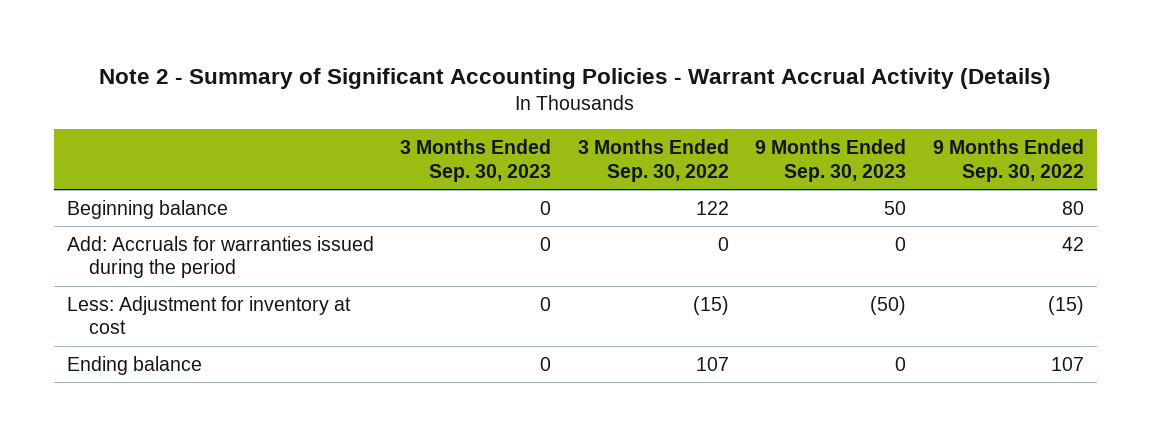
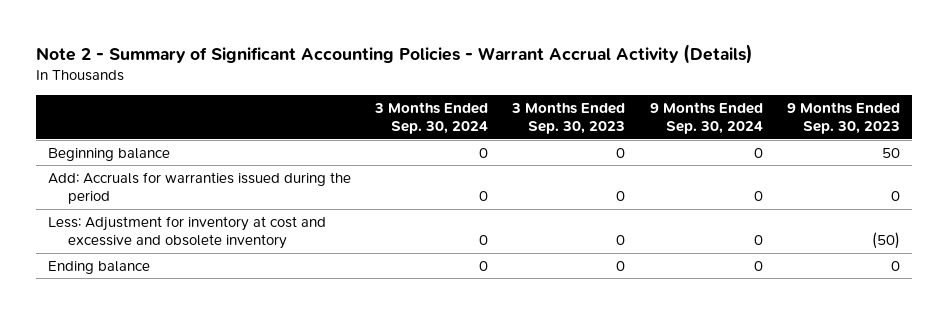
[577,139,729,182] 3 Months Ended Sep. 30, 2022 -> none
[932,139,1084,182] 9 Months Ended Sep. 30, 2022 -> none
none -> [374,102,489,135] 3 Months Ended Sep. 30, 2024
none -> [649,102,763,135] 9 Months Ended Sep. 30, 2024
[66,295,351,335] Less: Adjustment for inventory at cost -> [48,215,327,250] Less: Adjustment for inventory at cost and excessive and obsolete inventory

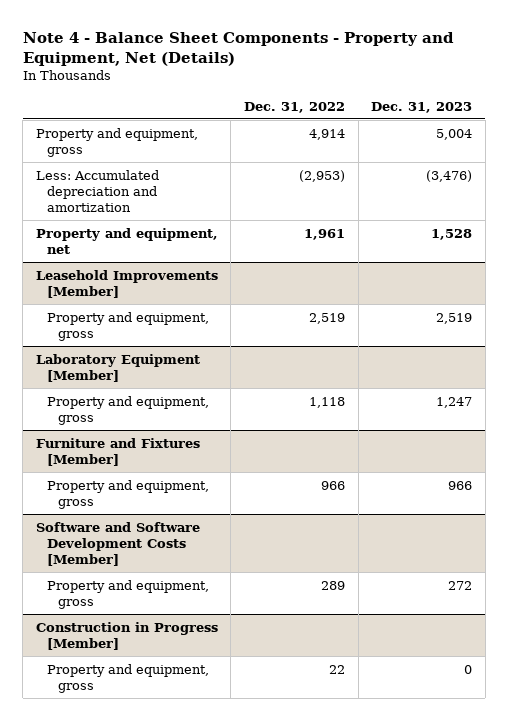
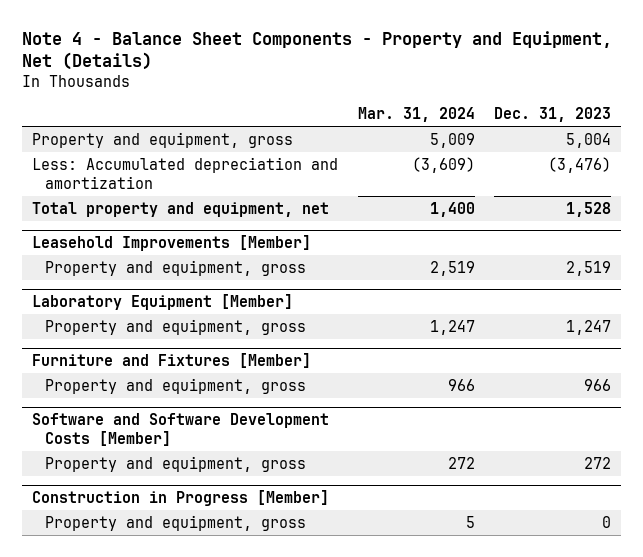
[243,101,345,113] Dec. 31, 2022 -> none
none -> [357,106,475,122] Mar. 31, 2024
[35,227,218,254] Property and equipment, net -> [31,201,329,217] Total property and equipment, net

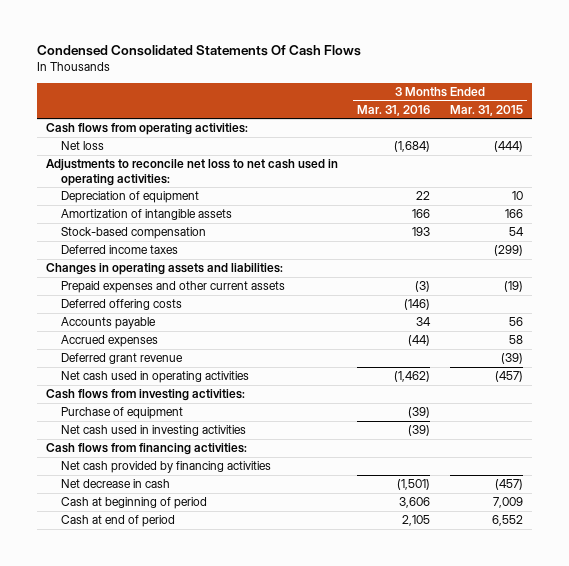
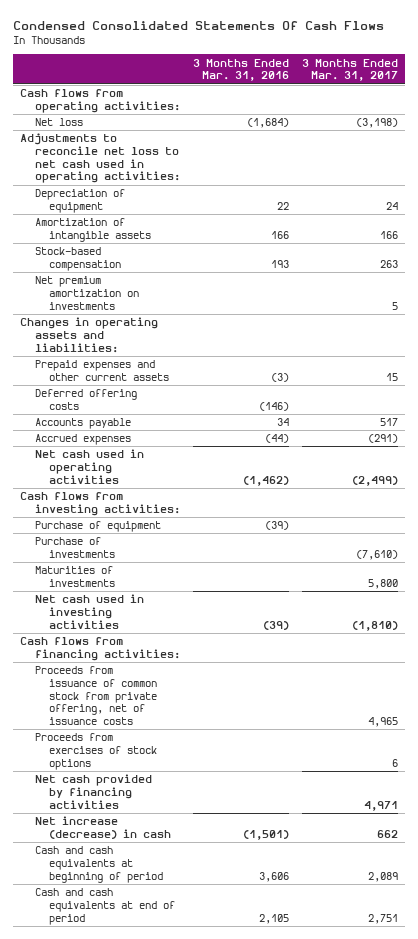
[449,104,523,116] Mar. 31, 2015 -> none
none -> [302,58,399,82] 3 Months Ended Mar. 31, 2017
[61,245,179,255] Deferred income taxes -> none
none -> [34,276,140,310] Net premium amortization on investments
[61,353,184,365] Deferred grant revenue -> none
none -> [34,537,116,558] Purchase of investments
none -> [34,566,116,587] Maturities of investments
none -> [34,666,158,726] Proceeds from issuance of common stock from private offering, net of issuance costs
none -> [34,733,158,770] Proceeds from exercises of stock options
[61,479,171,489] Net decrease in cash -> [34,816,172,839] Net increase (decrease) in cash
[61,497,208,510] Cash at beginning of period -> [34,846,164,883] Cash and cash equivalents at beginning of period
[61,515,176,528] Cash at end of period -> [34,888,176,925] Cash and cash equivalents at end of period

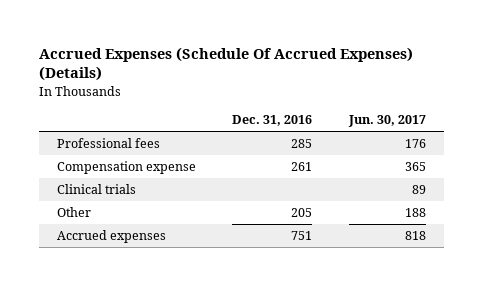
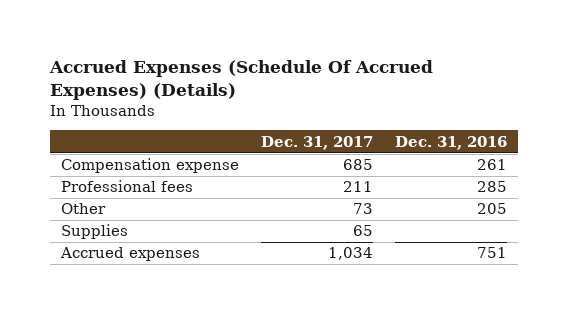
[347,115,426,128] Jun. 30, 2017 -> none
none -> [261,135,374,150] Dec. 31, 2017
[56,183,136,194] Clinical trials -> none
[56,137,160,148] Professional fees -> [61,180,194,193] Professional fees
none -> [61,224,129,240] Supplies

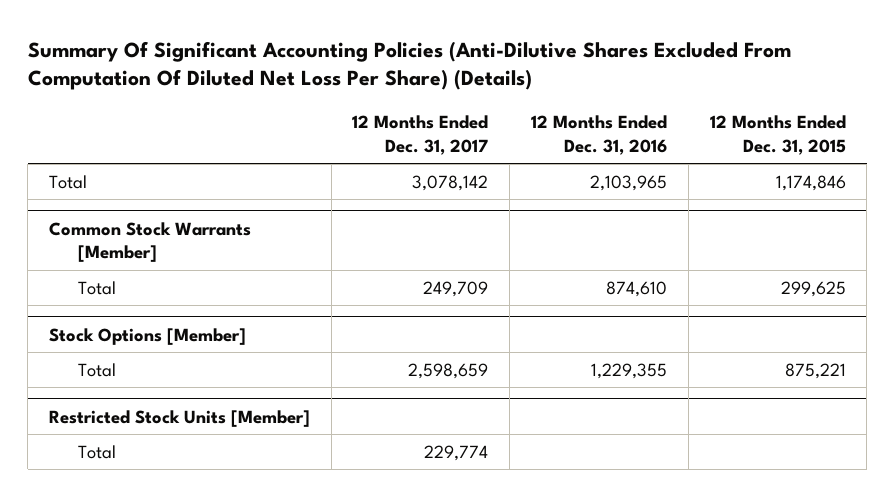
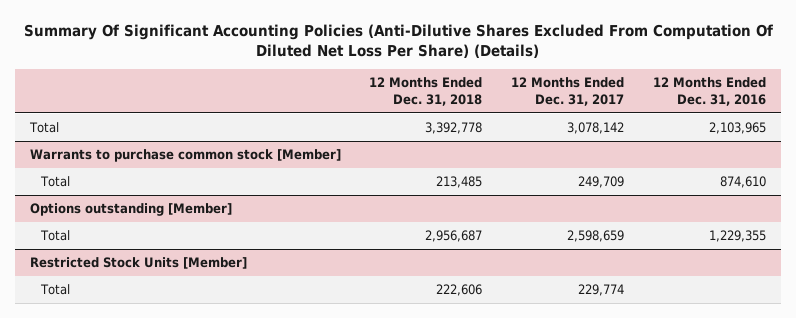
[709,114,846,155] 12 Months Ended Dec. 31, 2015 -> none
none -> [369,77,483,107] 12 Months Ended Dec. 31, 2018
[48,221,251,263] Common Stock Warrants [Member] -> [29,149,341,163] Warrants to purchase common stock [Member]
[48,327,246,345] Stock Options [Member] -> [29,203,232,217] Options outstanding [Member]

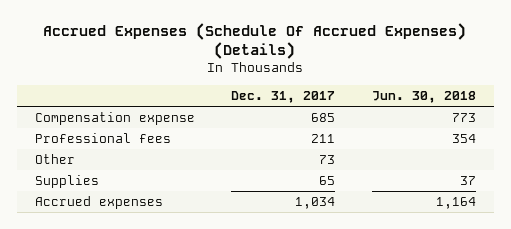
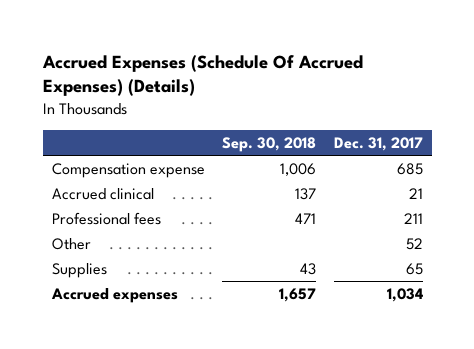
[371,90,476,103] Jun. 30, 2018 -> none
none -> [222,136,317,152] Sep. 30, 2018
none -> [51,188,154,201] Accrued clinical
[319,154,336,164] 73 -> [405,238,423,251] 52

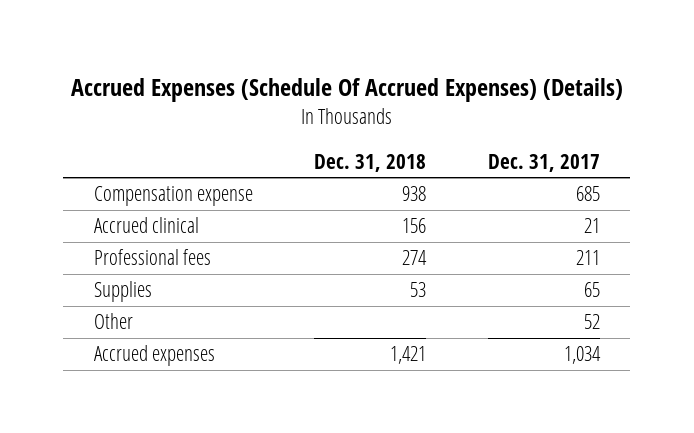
[222,136,317,152] Sep. 30, 2018 -> none
none -> [314,153,427,172] Dec. 31, 2018
[51,238,91,251] Other -> [94,313,134,330] Other

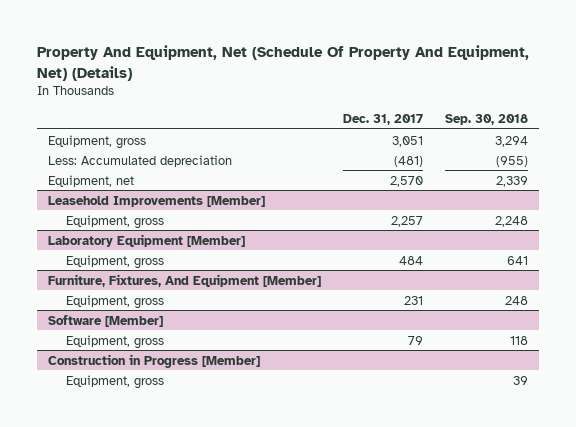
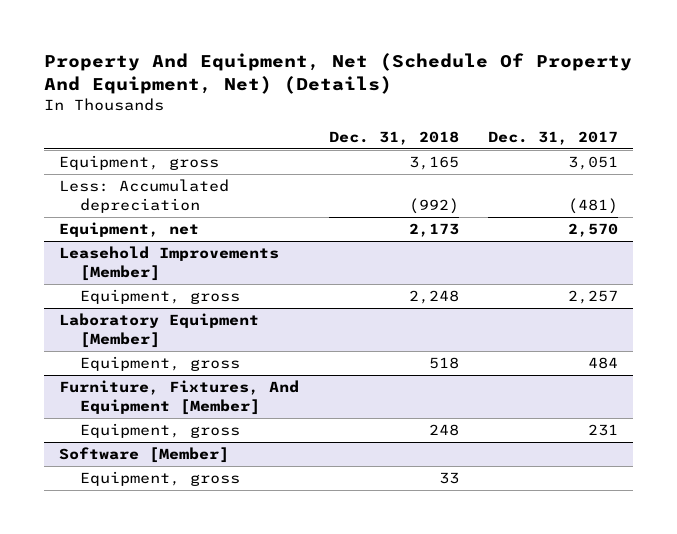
[444,114,528,126] Sep. 30, 2018 -> none
none -> [328,130,459,145] Dec. 31, 2018
[66,334,165,349] Equipment, gross -> none
[47,353,260,368] Construction in Progress [Member] -> none

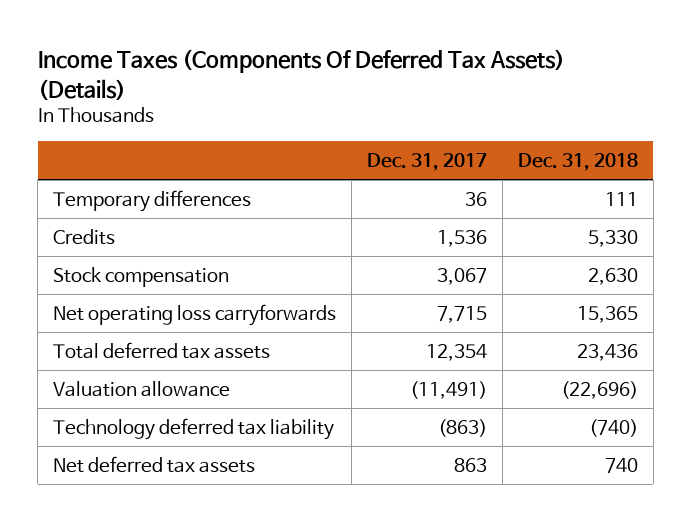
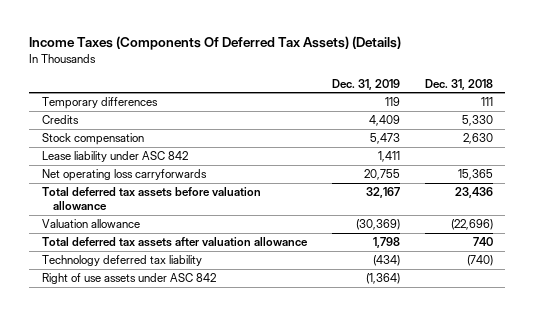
[367,153,488,172] Dec. 31, 2017 -> none
none -> [331,78,400,90] Dec. 31, 2019
none -> [41,151,188,163] Lease liability under ASC 842
[53,341,271,359] Total deferred tax assets -> [41,187,261,211] Total deferred tax assets before valuation allowance
none -> [41,237,308,248] Total deferred tax assets after valuation allowance
[53,455,256,473] Net deferred tax assets -> none
none -> [41,273,216,285] Right of use assets under ASC 842

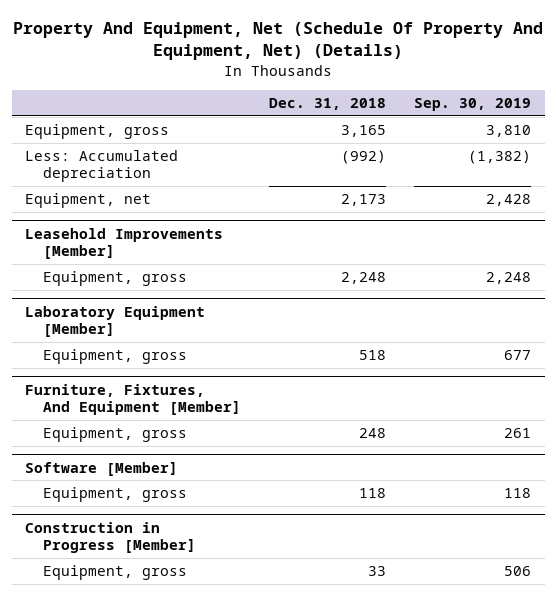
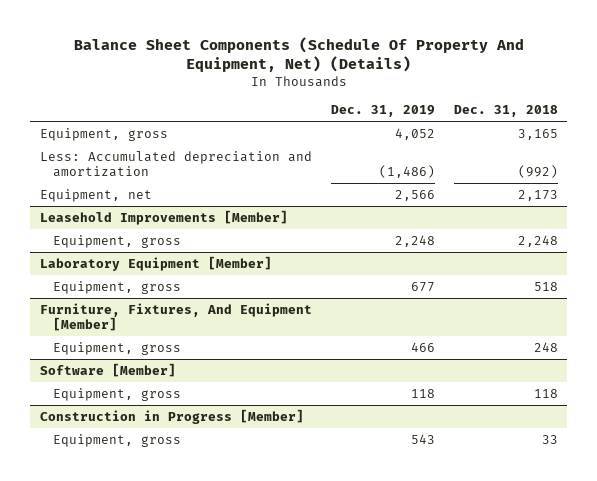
[13,21,544,61] Property And Equipment, Net (Schedule Of Property And Equipment, Net) (Details) -> [73,36,524,73] Balance Sheet Components (Schedule Of Property And Equipment, Net) (Details)
[413,98,531,112] Sep. 30, 2019 -> none
none -> [330,105,435,118] Dec. 31, 2019
[25,150,179,183] Less: Accumulated depreciation -> [39,150,312,177] Less: Accumulated depreciation and amortization

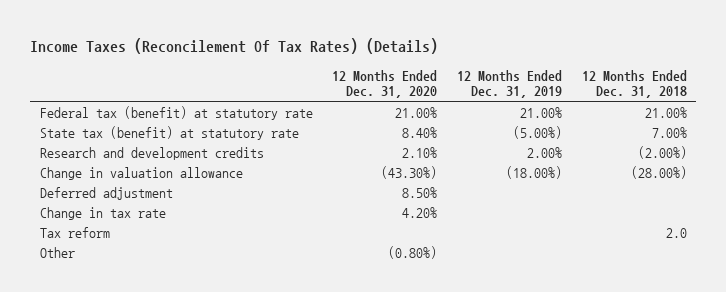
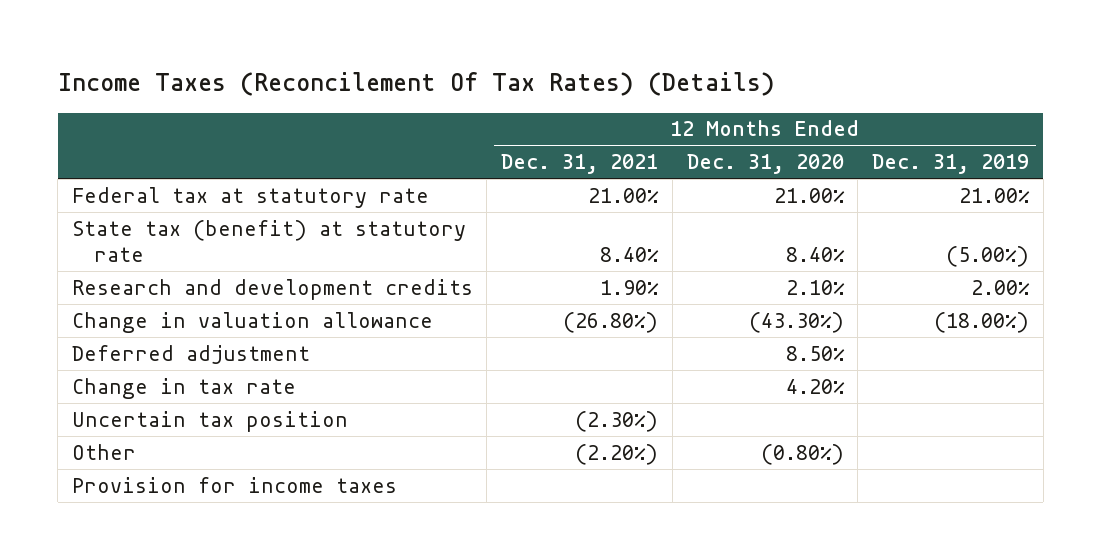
[581,69,687,99] 12 Months Ended Dec. 31, 2018 -> none
none -> [501,154,659,175] Dec. 31, 2021
[39,105,313,120] Federal tax (benefit) at statutory rate -> [71,186,429,208] Federal tax at statutory rate
[39,226,110,238] Tax reform -> none
none -> [71,410,348,432] Uncertain tax position
none -> [71,476,397,493] Provision for income taxes

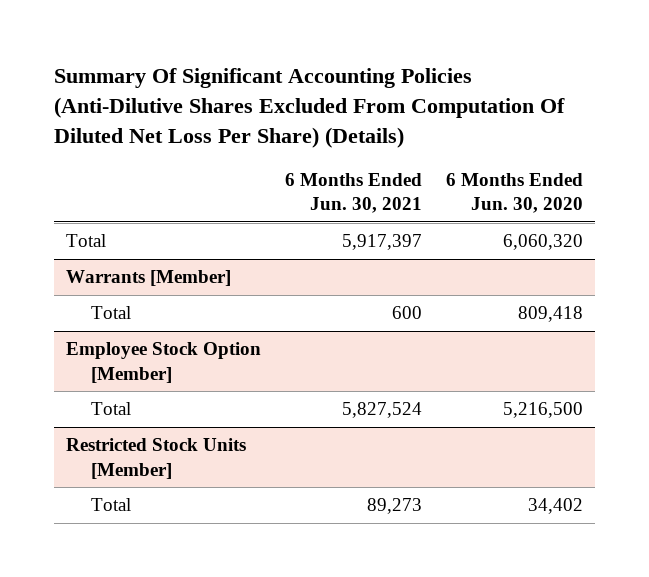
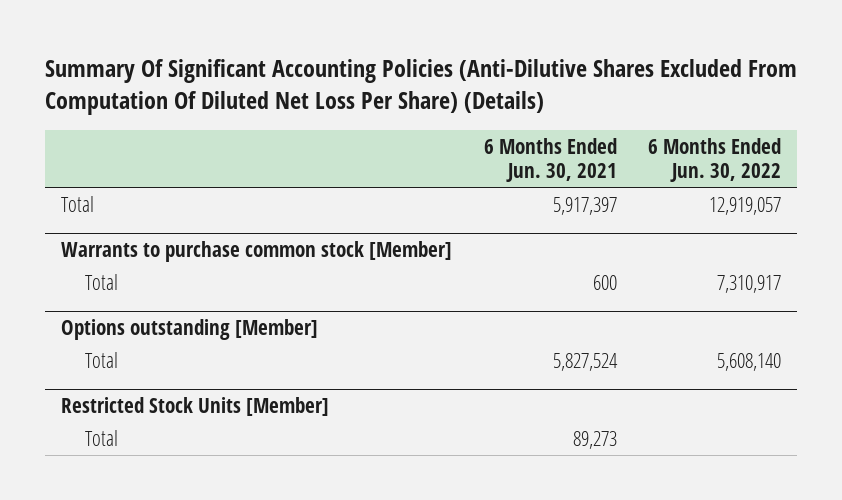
[446,172,584,214] 6 Months Ended Jun. 30, 2020 -> none
none -> [648,137,782,183] 6 Months Ended Jun. 30, 2022
[65,269,231,286] Warrants [Member] -> [60,240,452,262] Warrants to purchase common stock [Member]
[65,341,261,383] Employee Stock Option [Member] -> [60,318,318,340] Options outstanding [Member]

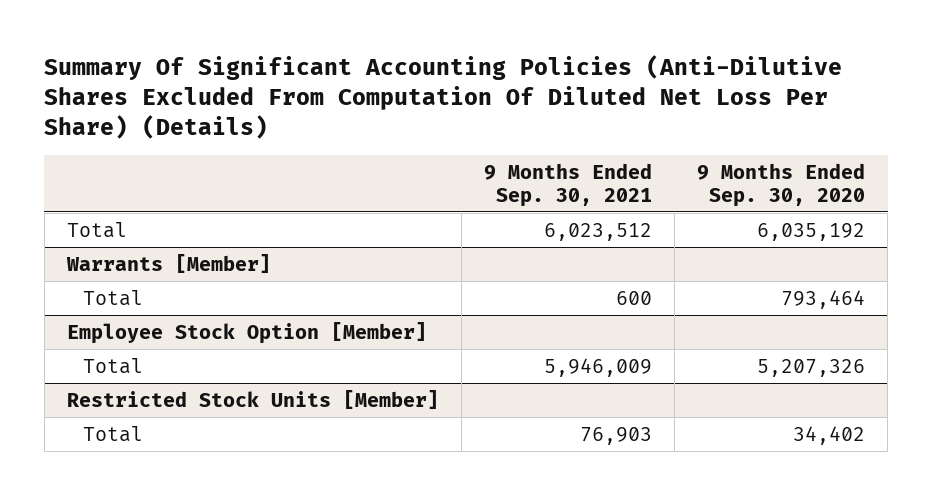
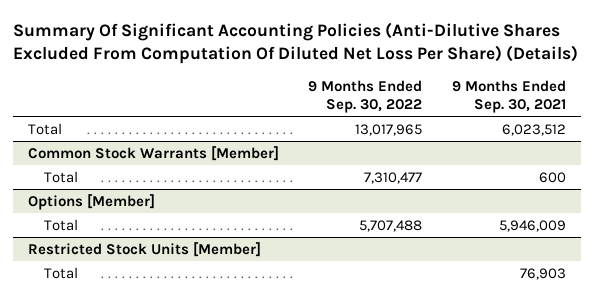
[697,162,866,207] 9 Months Ended Sep. 30, 2020 -> none
none -> [308,80,423,114] 9 Months Ended Sep. 30, 2022
[65,253,271,273] Warrants [Member] -> [27,145,279,161] Common Stock Warrants [Member]
[66,321,427,344] Employee Stock Option [Member] -> [27,193,155,210] Options [Member]

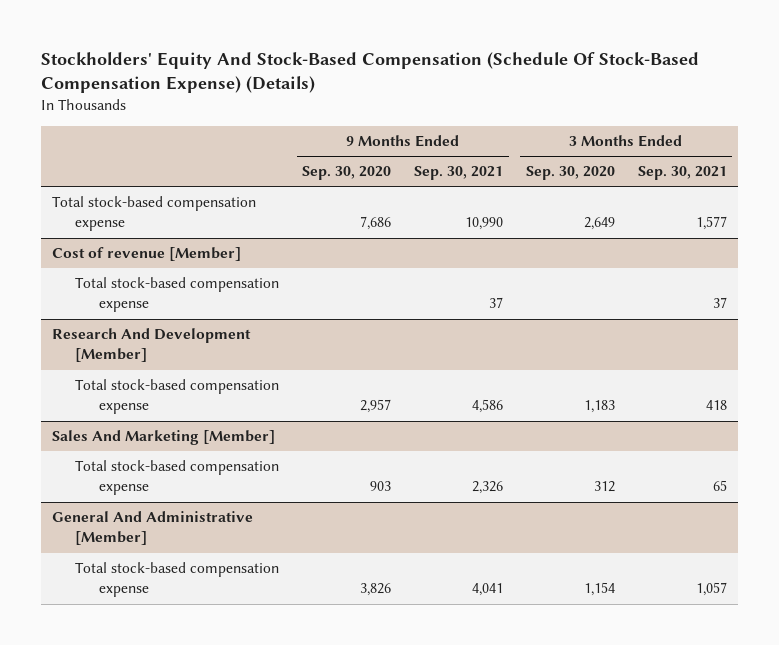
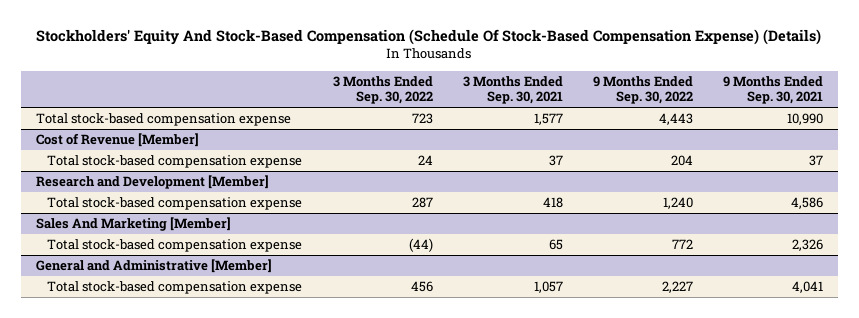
[302,166,392,181] Sep. 30, 2020 -> none
[525,166,615,181] Sep. 30, 2020 -> none
none -> [332,76,433,105] 3 Months Ended Sep. 30, 2022
none -> [592,76,693,105] 9 Months Ended Sep. 30, 2022
[52,247,242,262] Cost of revenue [Member] -> [36,133,200,148] Cost of Revenue [Member]
[52,328,252,363] Research And Development [Member] -> [36,175,270,190] Research and Development [Member]
[52,511,254,546] General And Administrative [Member] -> [36,259,273,274] General and Administrative [Member]

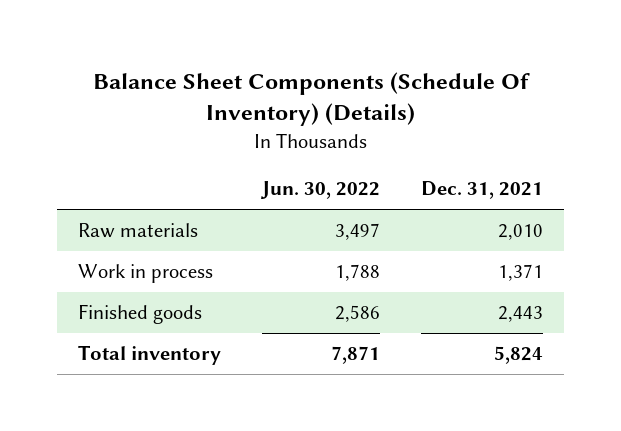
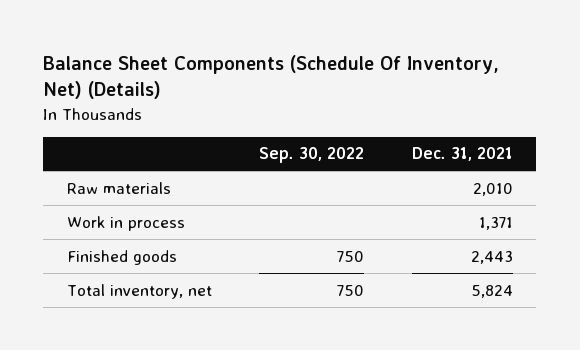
[92,71,530,127] Balance Sheet Components (Schedule Of Inventory) (Details) -> [43,54,500,100] Balance Sheet Components (Schedule Of Inventory, Net) (Details)
[260,181,381,200] Jun. 30, 2022 -> none
none -> [259,147,365,164] Sep. 30, 2022
[78,345,222,366] Total inventory -> [66,283,212,299] Total inventory, net

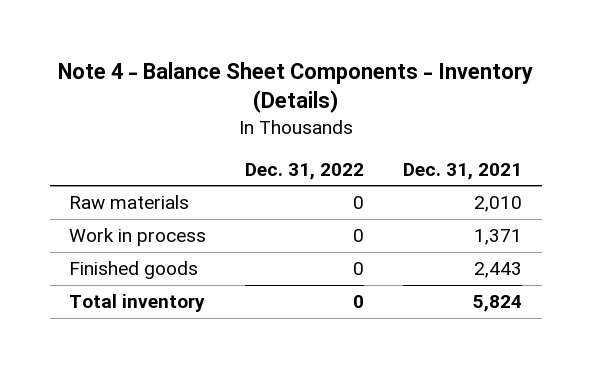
[43,54,500,100] Balance Sheet Components (Schedule Of Inventory, Net) (Details) -> [57,61,533,114] Note 4 - Balance Sheet Components - Inventory (Details)
[259,147,365,164] Sep. 30, 2022 -> none
none -> [245,162,365,180] Dec. 31, 2022
[66,283,212,299] Total inventory, net -> [69,294,206,313] Total inventory

